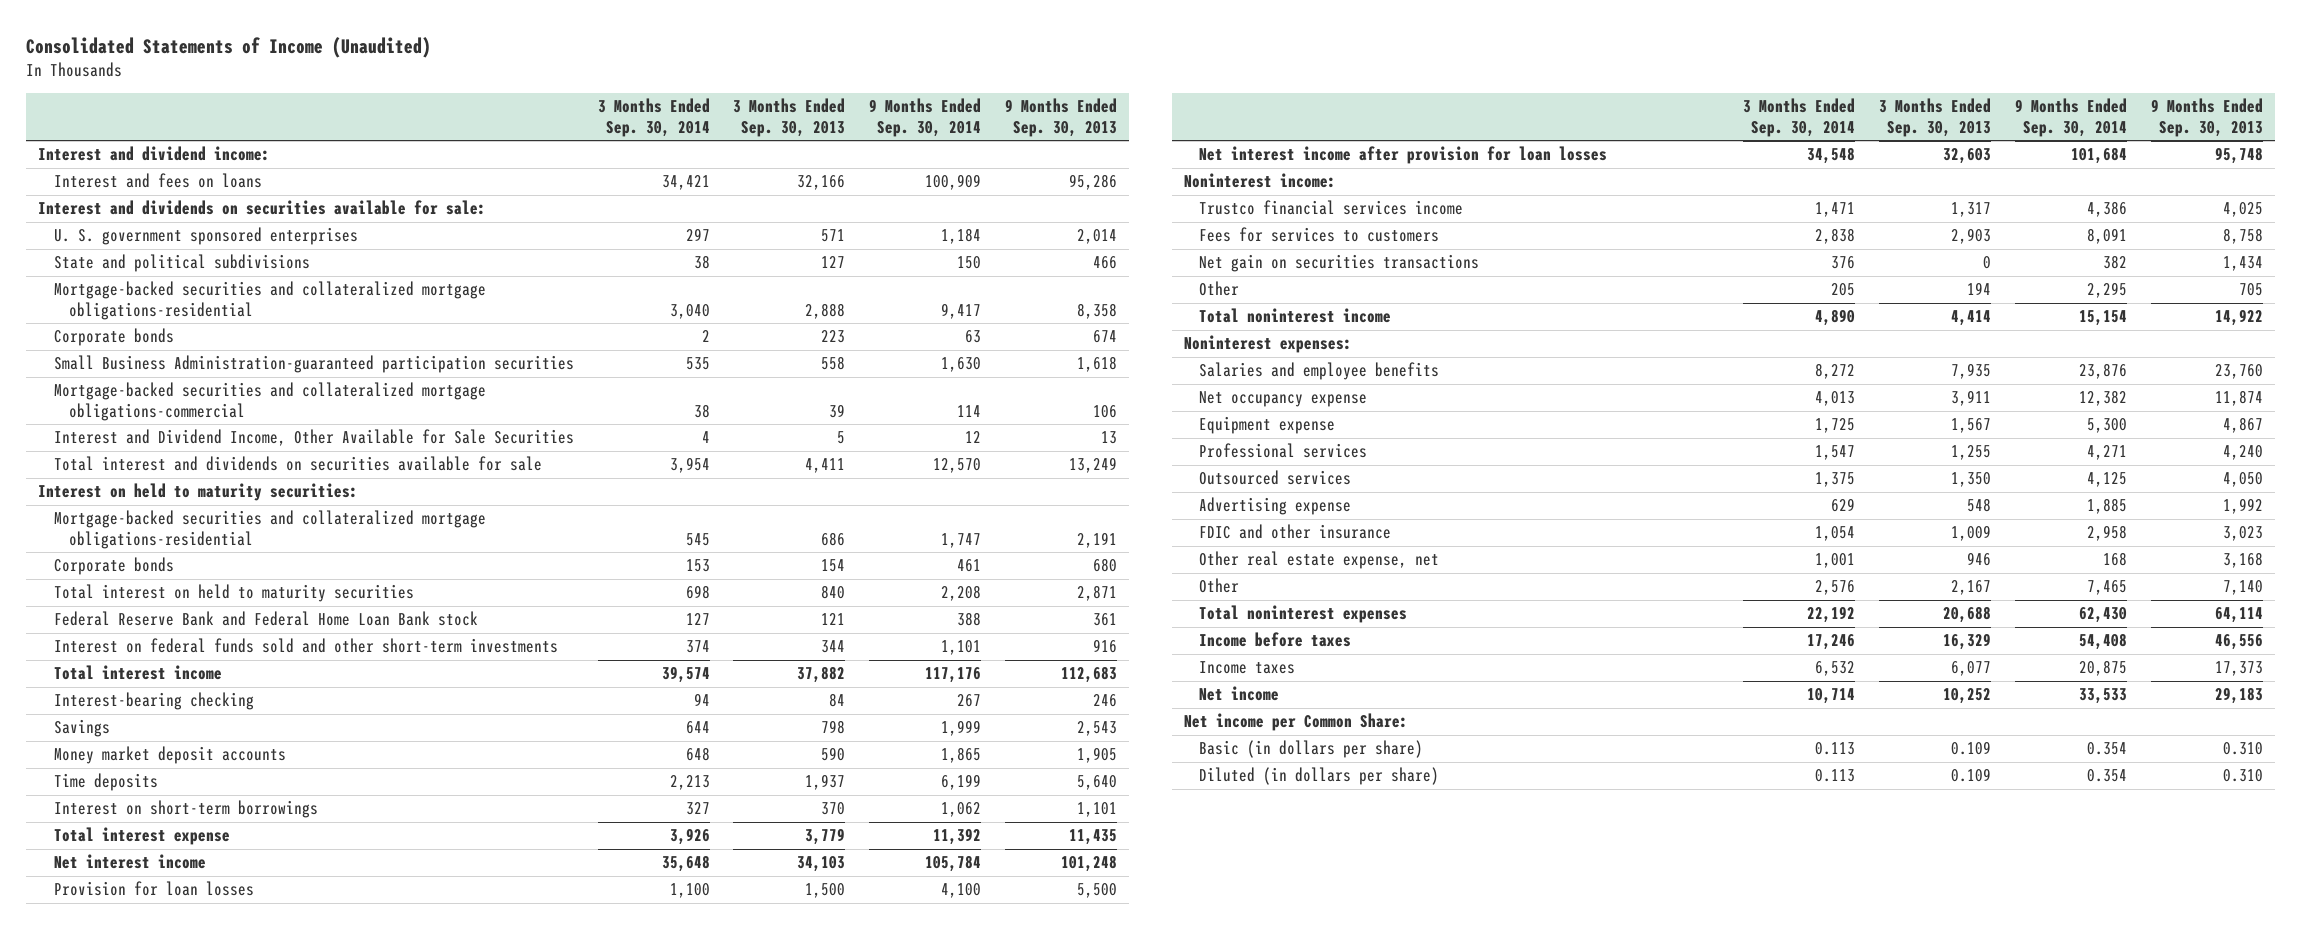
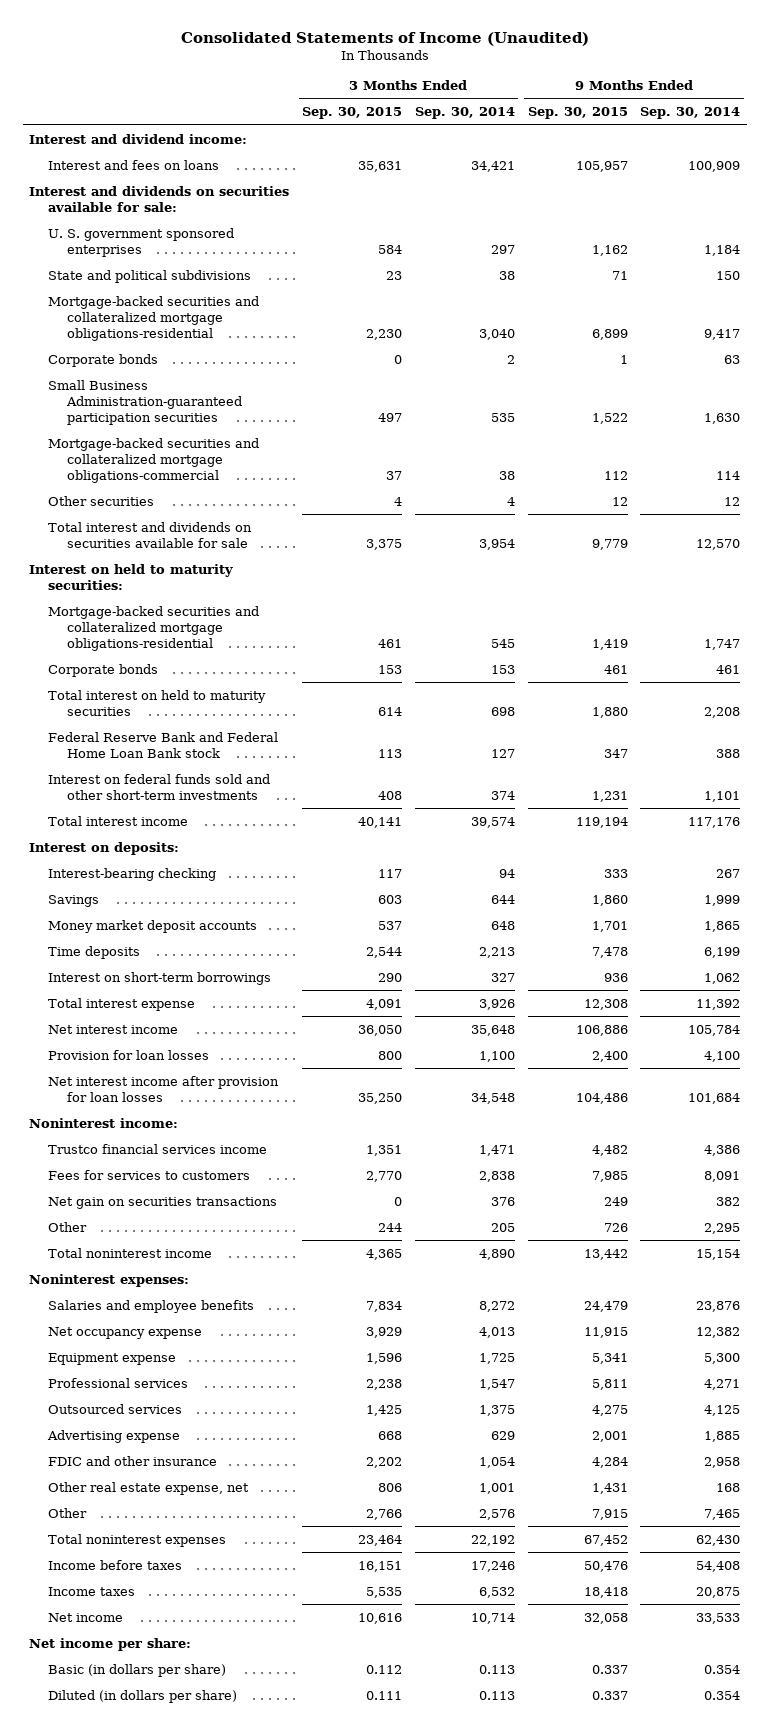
[733,98,846,137] 3 Months Ended Sep. 30, 2013 -> none
[1005,98,1118,137] 9 Months Ended Sep. 30, 2013 -> none
none -> [301,107,402,120] Sep. 30, 2015
none -> [527,107,628,120] Sep. 30, 2015
[53,429,574,447] Interest and Dividend Income, Other Available for Sale Securities -> [47,495,154,506] Other securities
none -> [29,841,180,855] Interest on deposits:
[1183,713,1408,732] Net income per Common Share: -> [29,1637,192,1651] Net income per share:

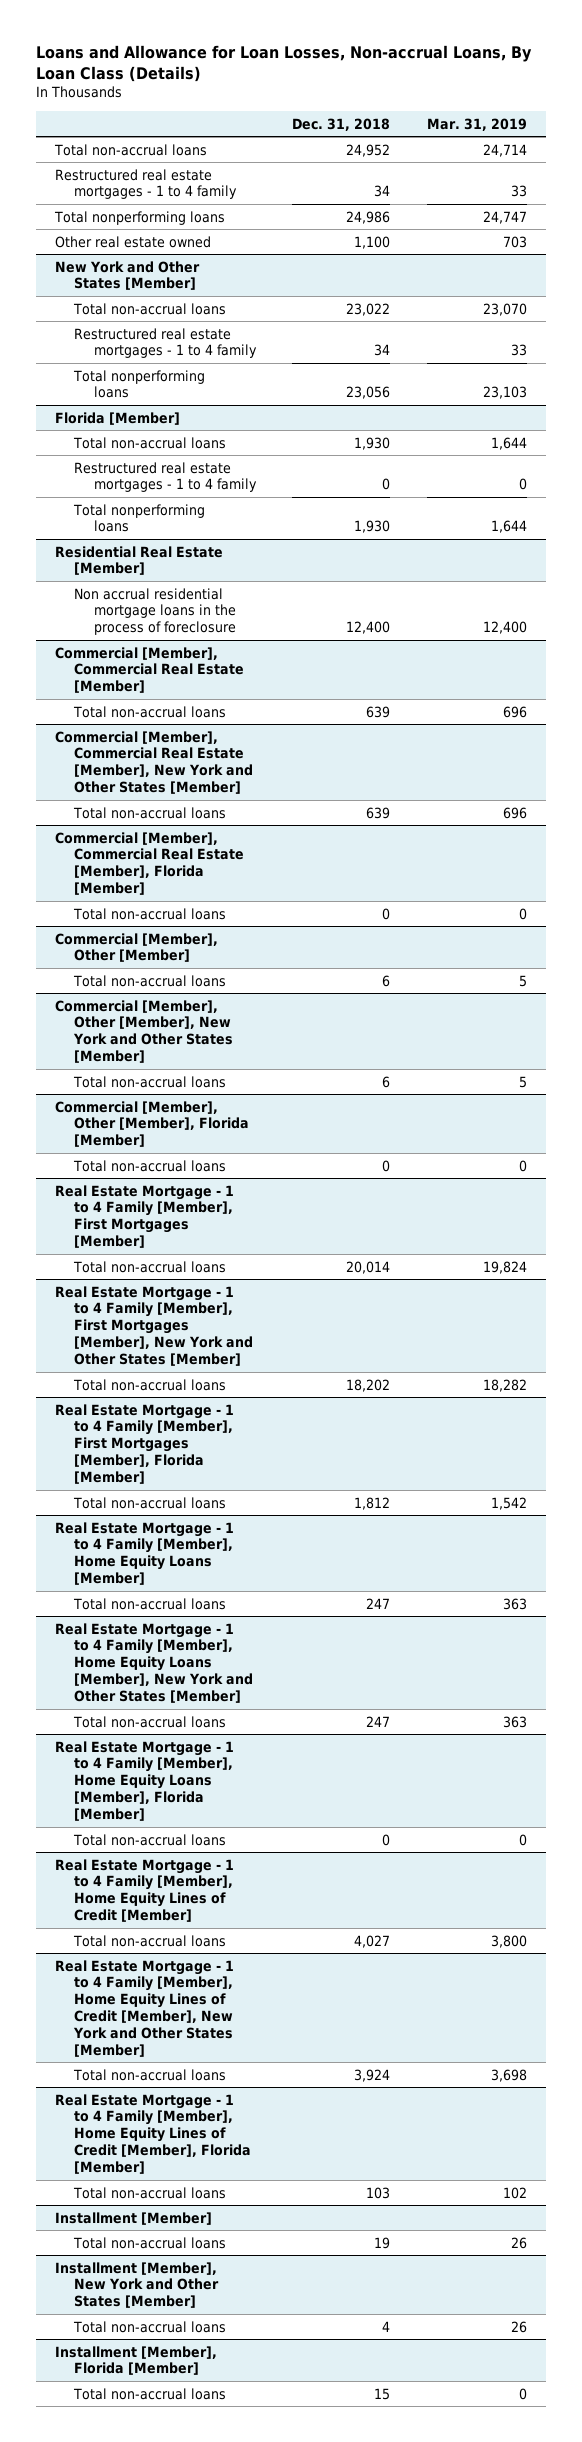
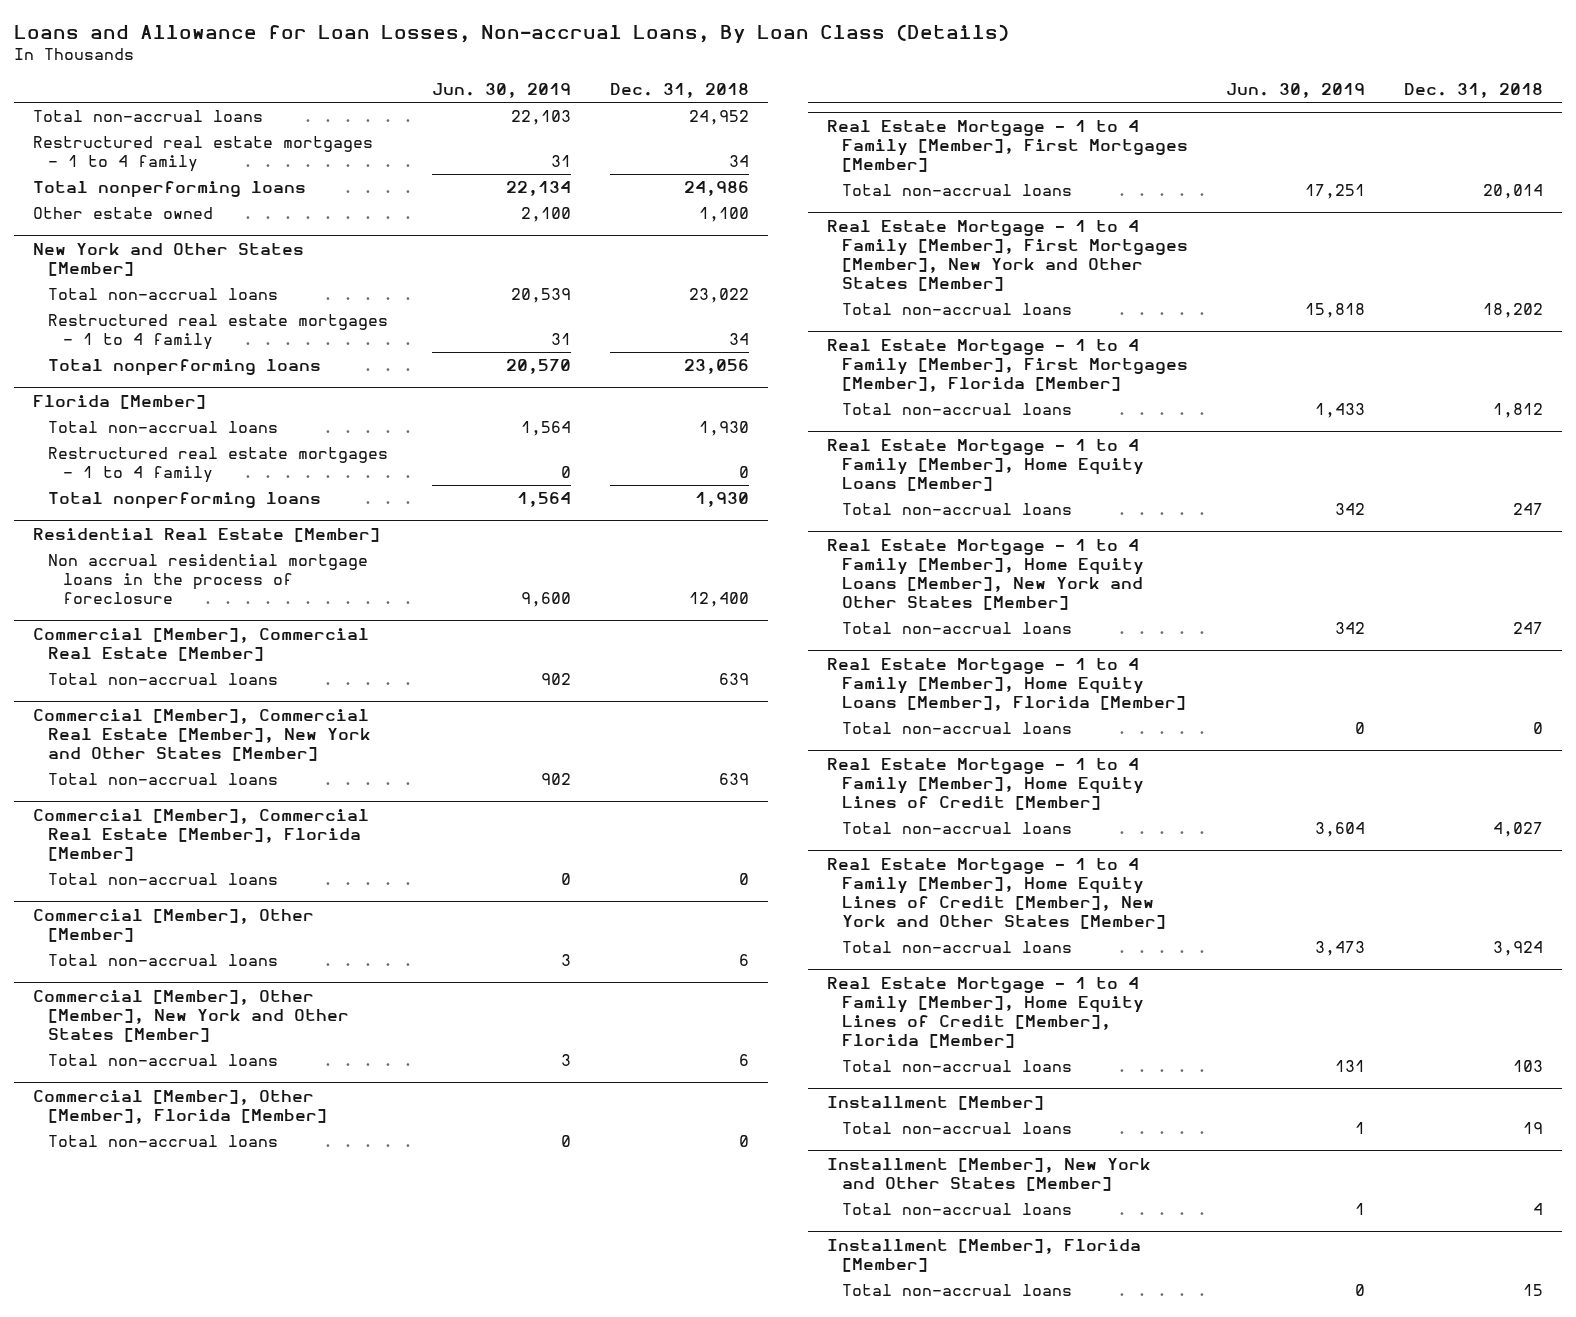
[427,117,528,131] Mar. 31, 2019 -> none
none -> [432,83,572,99] Jun. 30, 2019
[54,235,211,248] Other real estate owned -> [32,207,213,220] Other estate owned

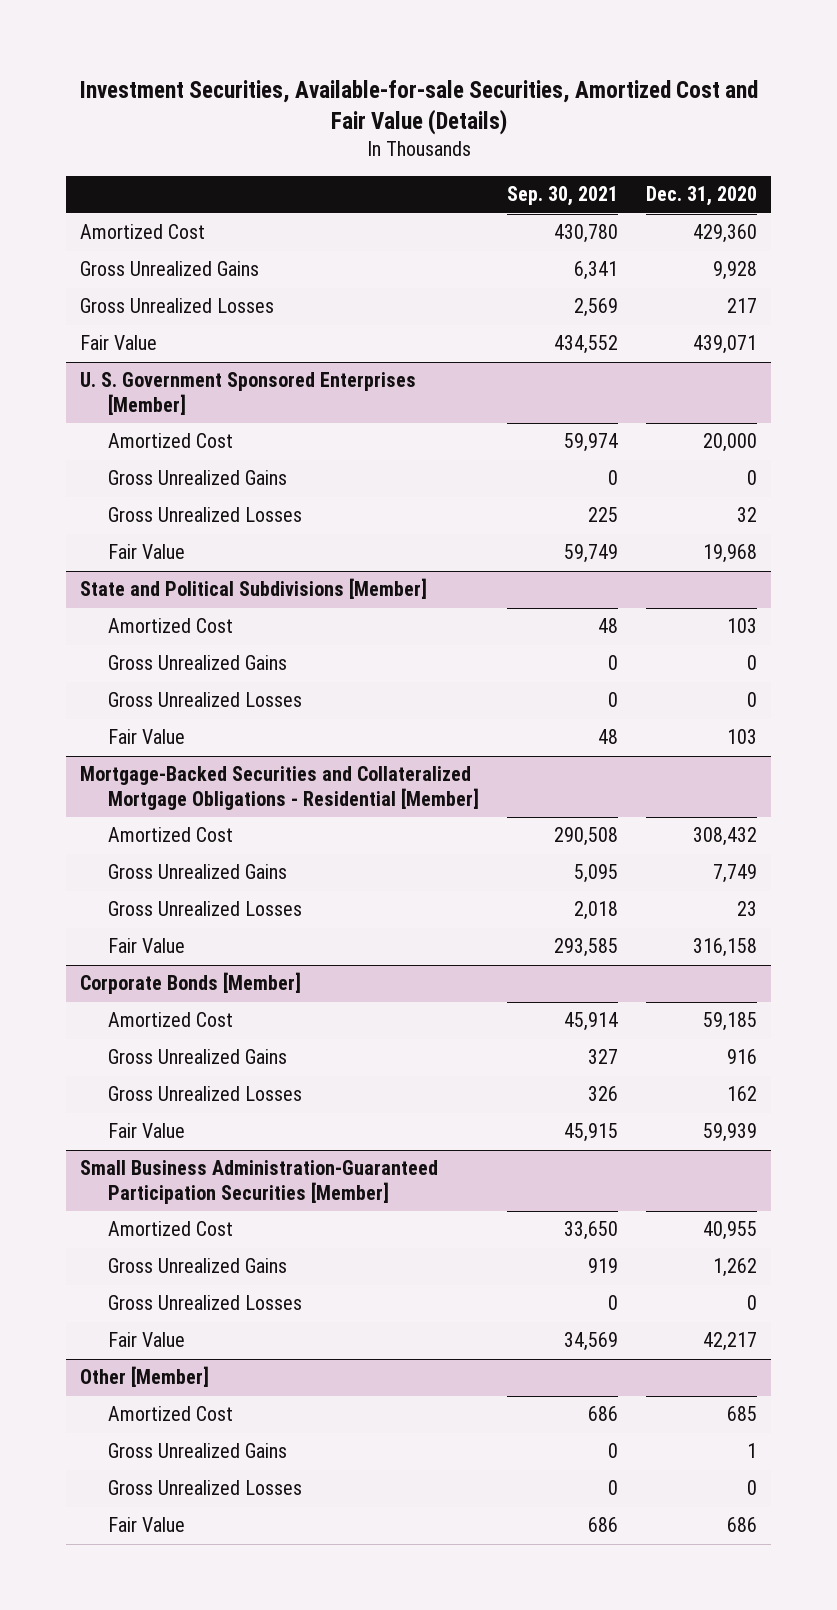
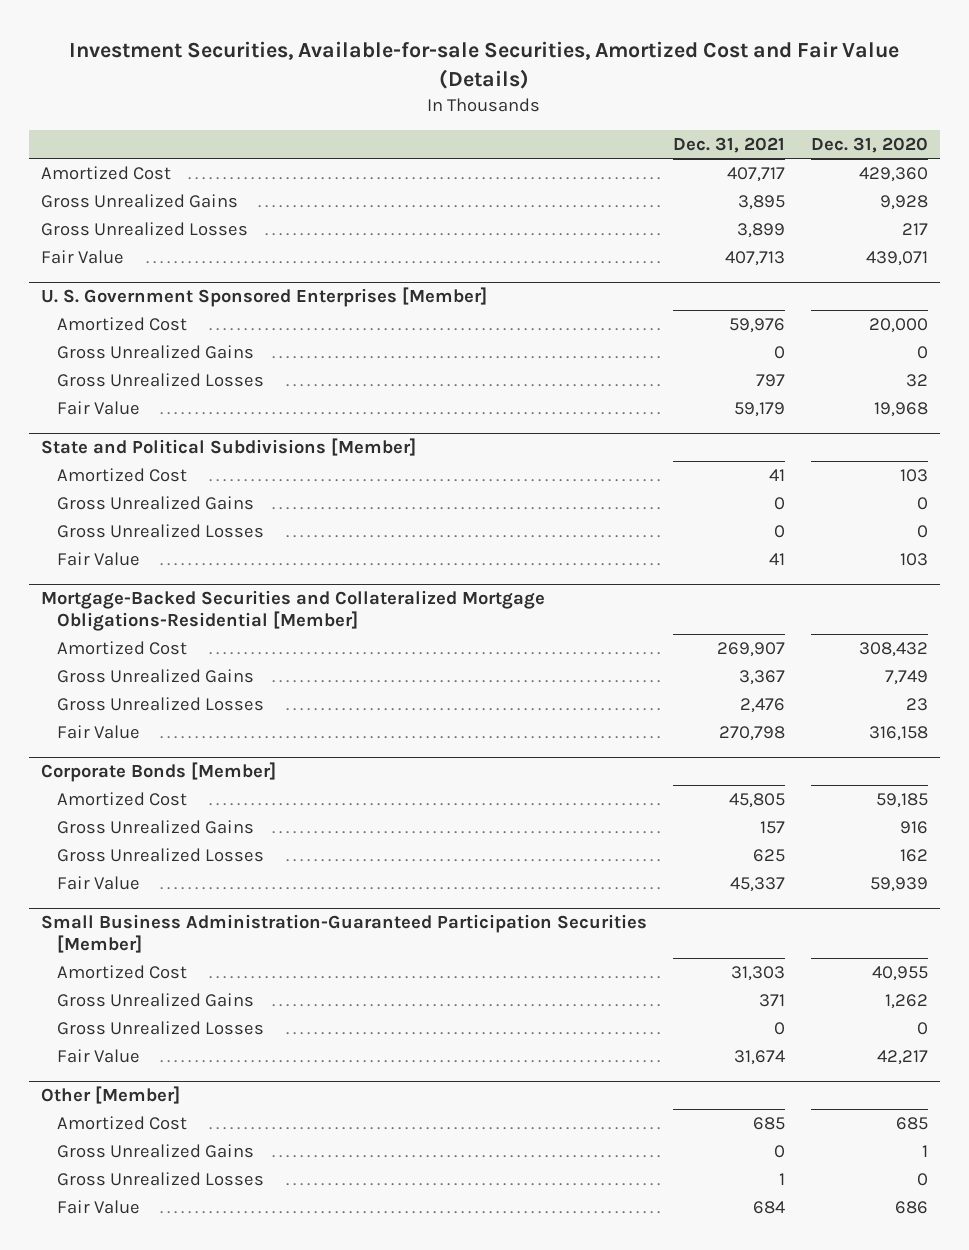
[507,186,619,207] Sep. 30, 2021 -> none
none -> [672,136,785,153] Dec. 31, 2021
[80,766,480,810] Mortgage-Backed Securities and Collateralized Mortgage Obligations - Residential [Member] -> [41,589,546,632] Mortgage-Backed Securities and Collateralized Mortgage Obligations-Residential [Member]

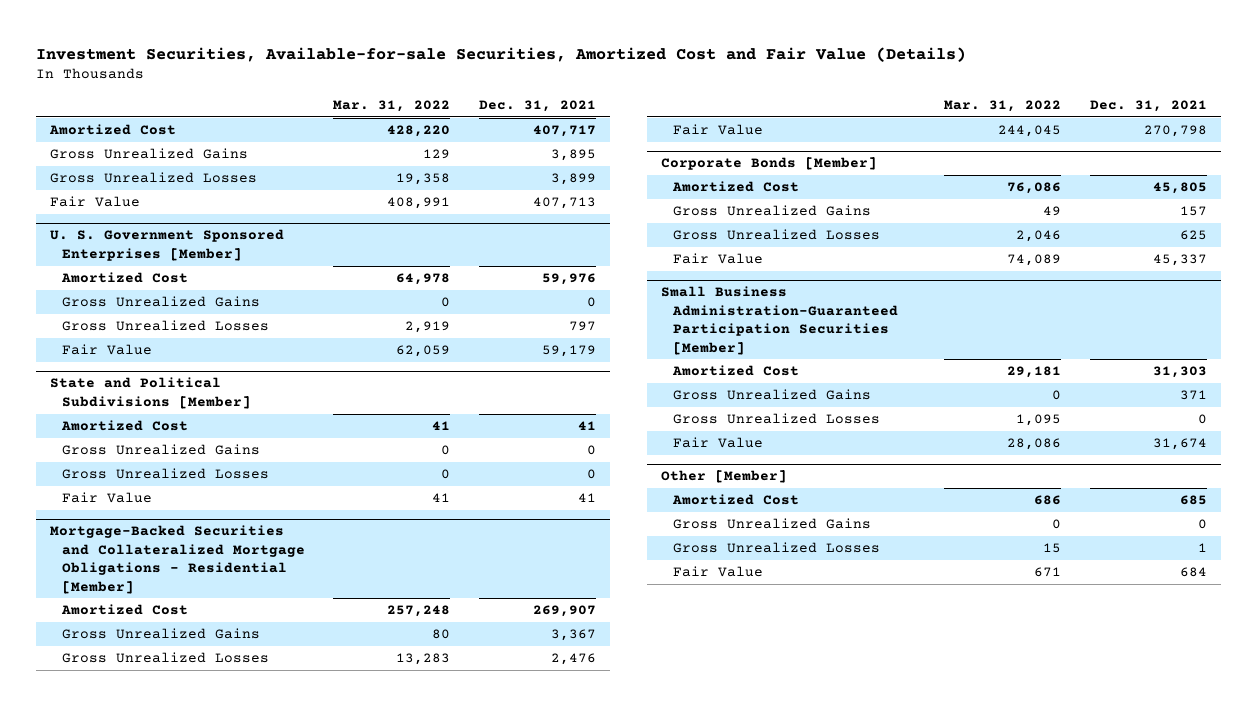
[810,136,928,153] Dec. 31, 2020 -> none
none -> [333,99,451,112] Mar. 31, 2022
[41,589,546,632] Mortgage-Backed Securities and Collateralized Mortgage Obligations-Residential [Member] -> [50,525,305,594] Mortgage-Backed Securities and Collateralized Mortgage Obligations - Residential [Member]

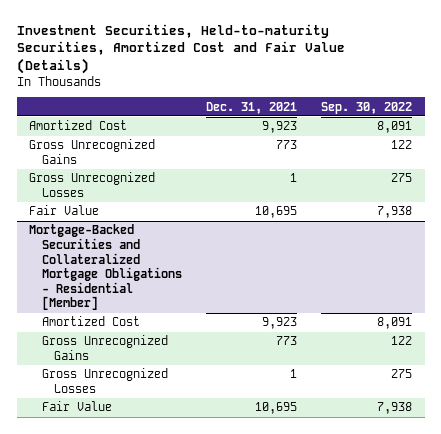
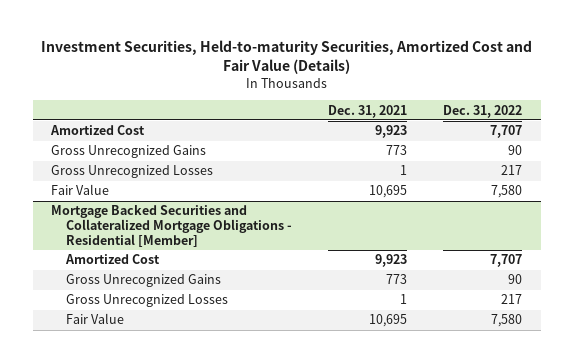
[321,101,413,114] Sep. 30, 2022 -> none
none -> [443,104,523,118] Dec. 31, 2022
[28,224,182,311] Mortgage-Backed Securities and Collateralized Mortgage Obligations - Residential [Member] -> [51,205,292,247] Mortgage Backed Securities and Collateralized Mortgage Obligations - Residential [Member]

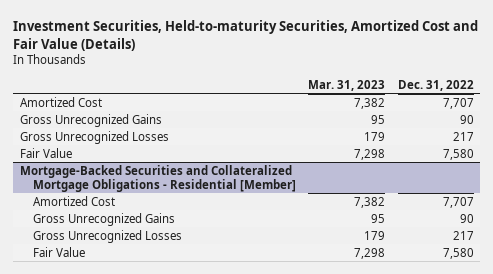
[328,104,408,118] Dec. 31, 2021 -> none
none -> [308,79,386,91] Mar. 31, 2023
[51,205,292,247] Mortgage Backed Securities and Collateralized Mortgage Obligations - Residential [Member] -> [19,164,296,192] Mortgage-Backed Securities and Collateralized Mortgage Obligations - Residential [Member]

